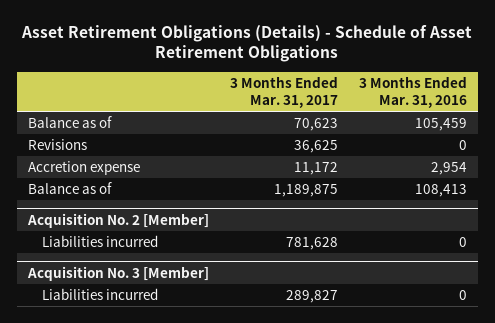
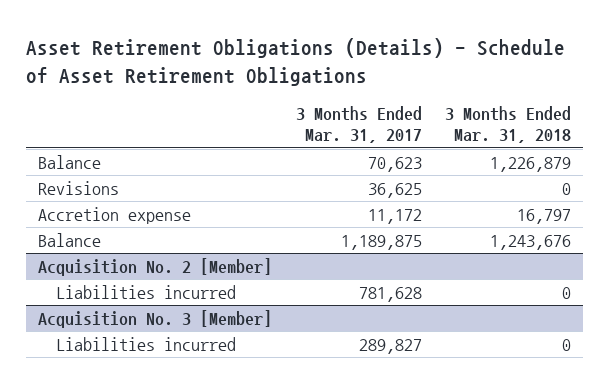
[359,75,468,108] 3 Months Ended Mar. 31, 2016 -> none
none -> [445,106,572,144] 3 Months Ended Mar. 31, 2018
[27,116,112,129] Balance as of -> [38,154,102,169] Balance
[27,182,112,195] Balance as of -> [38,232,102,247] Balance

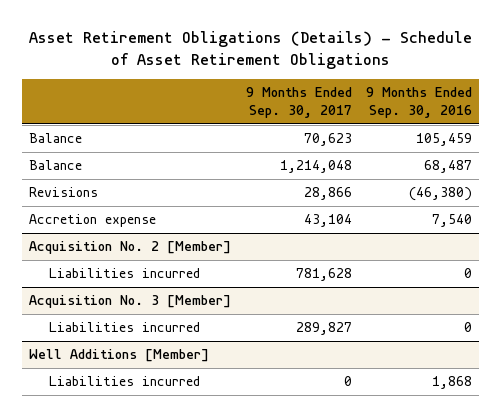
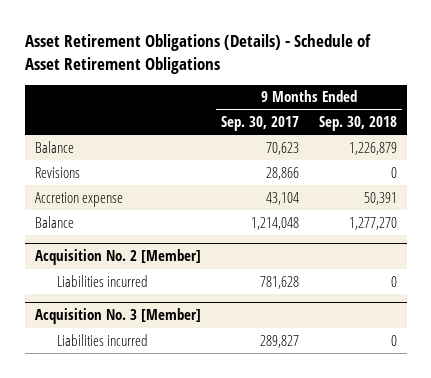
[366,87,473,119] 9 Months Ended Sep. 30, 2016 -> none
none -> [318,116,397,132] Sep. 30, 2018
[29,160,83,171] Balance -> [34,215,74,228] Balance
[29,349,210,363] Well Additions [Member] -> none
[49,376,201,387] Liabilities incurred -> none

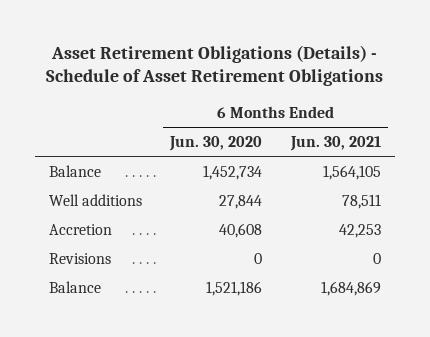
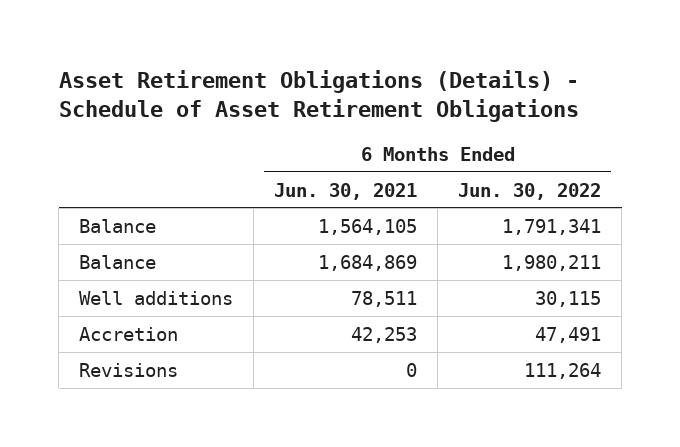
[169,135,263,151] Jun. 30, 2020 -> none
none -> [458,182,602,200] Jun. 30, 2022
[48,280,101,293] Balance -> [79,254,157,269] Balance

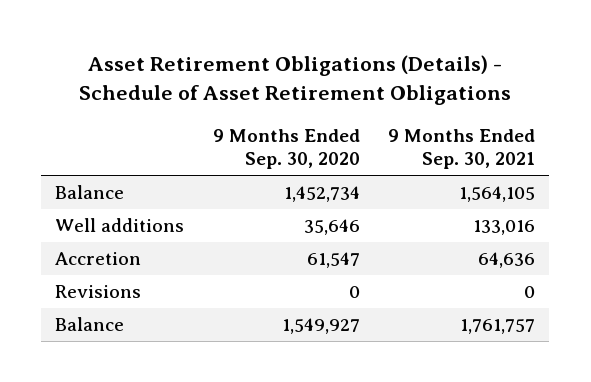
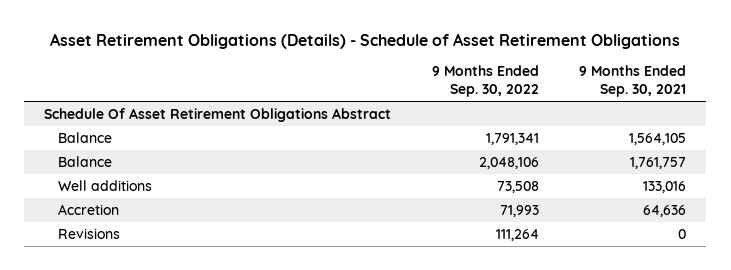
[212,128,360,170] 9 Months Ended Sep. 30, 2020 -> none
none -> [431,65,539,97] 9 Months Ended Sep. 30, 2022
none -> [44,108,392,123] Schedule Of Asset Retirement Obligations Abstract
[55,317,125,332] Balance -> [58,156,113,168] Balance

